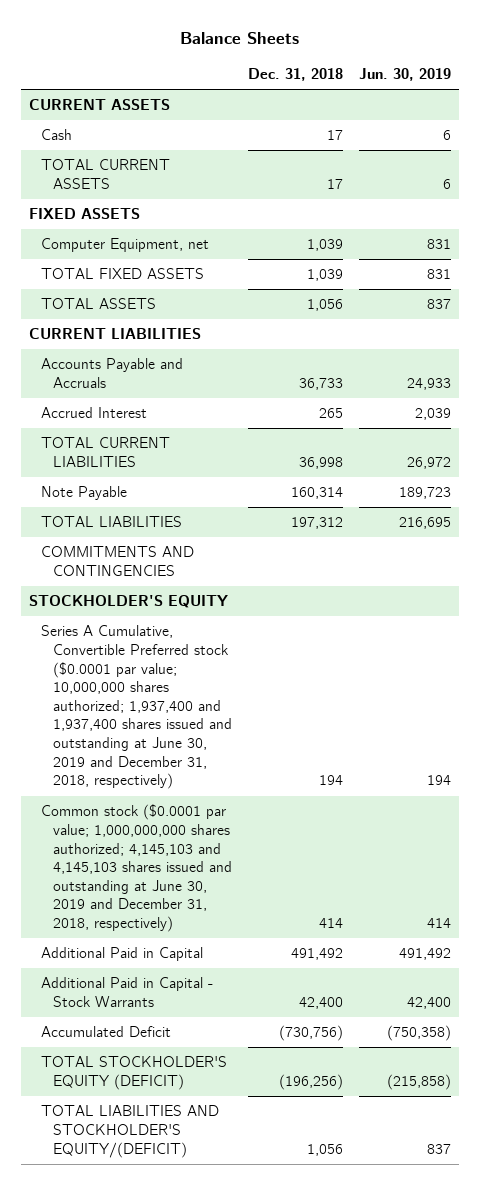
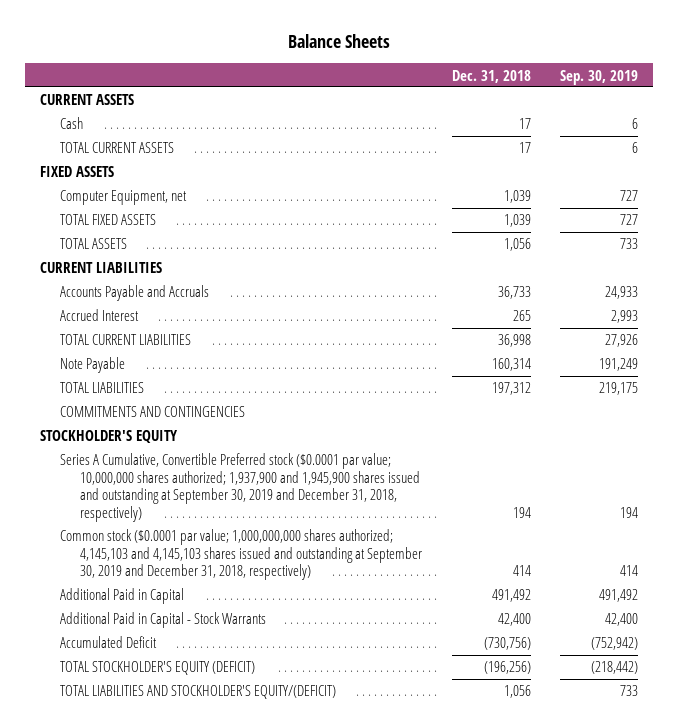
[358,68,451,82] Jun. 30, 2019 -> none
none -> [560,69,639,85] Sep. 30, 2019
[41,625,233,790] Series A Cumulative, Convertible Preferred stock ($0.0001 par value; 10,000,000 shares authorized; 1,937,400 and 1,937,400 shares issued and outstanding at June 30, 2019 and December 31, 2018, respectively) -> [59,453,421,523] Series A Cumulative, Convertible Preferred stock ($0.0001 par value; 10,000,000 shares authorized; 1,937,900 and 1,945,900 shares issued and outstanding at September 30, 2019 and December 31, 2018, respectively)
[41,804,233,933] Common stock ($0.0001 par value; 1,000,000,000 shares authorized; 4,145,103 and 4,145,103 shares issued and outstanding at June 30, 2019 and December 31, 2018, respectively) -> [59,529,423,581] Common stock ($0.0001 par value; 1,000,000,000 shares authorized; 4,145,103 and 4,145,103 shares issued and outstanding at September 30, 2019 and December 31, 2018, respectively)

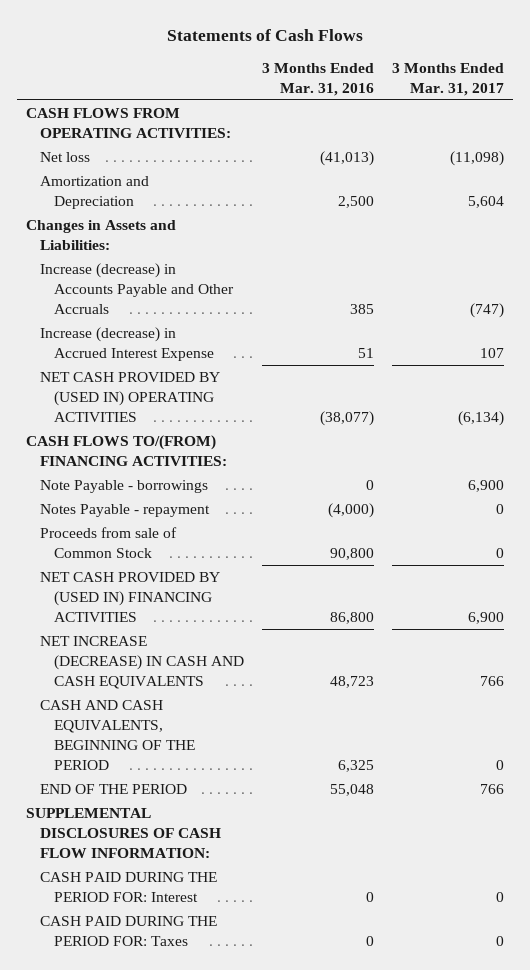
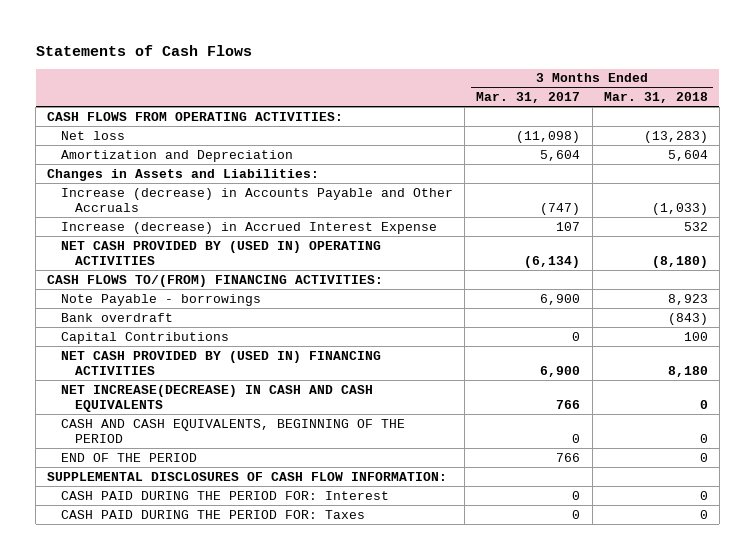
[262,62,375,96] 3 Months Ended Mar. 31, 2016 -> none
none -> [603,91,708,103] Mar. 31, 2018
[40,503,211,517] Notes Payable - repayment -> none
[40,526,178,558] Proceeds from sale of Common Stock -> none
none -> [61,312,174,322] Bank overdraft
none -> [61,331,230,344] Capital Contributions
[40,635,245,689] NET INCREASE (DECREASE) IN CASH AND CASH EQUIVALENTS -> [61,384,374,412] NET INCREASE(DECREASE) IN CASH AND CASH EQUIVALENTS

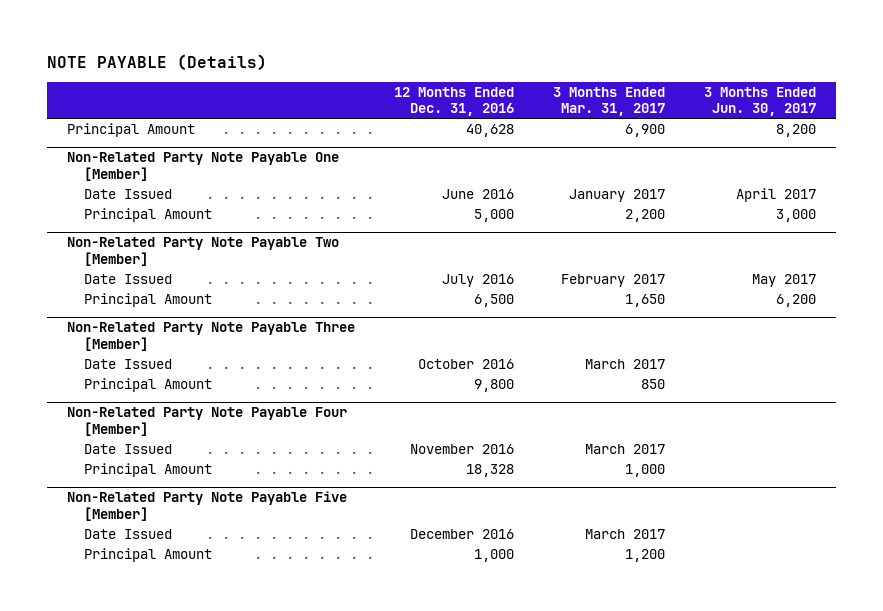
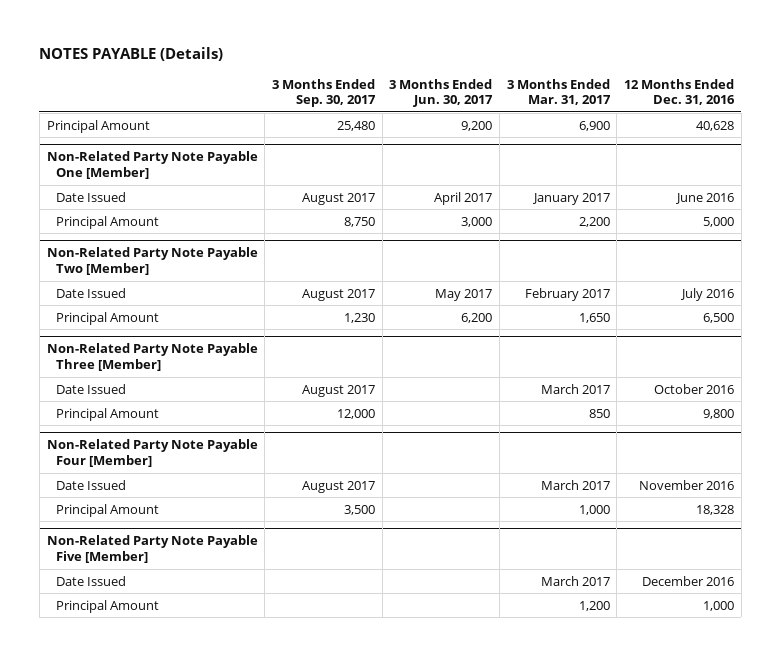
[47,54,268,71] NOTE PAYABLE (Details) -> [39,47,224,62] NOTES PAYABLE (Details)
none -> [271,78,376,108] 3 Months Ended Sep. 30, 2017
[776,124,817,138] 8,200 -> [461,120,493,131] 9,200

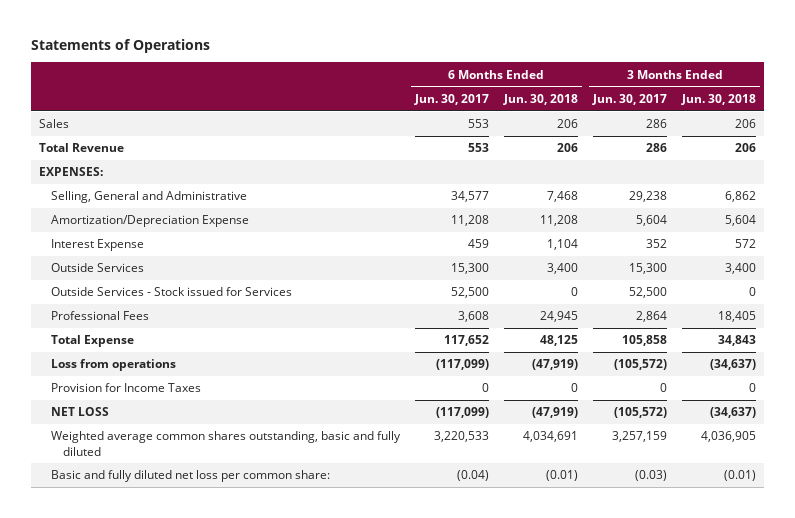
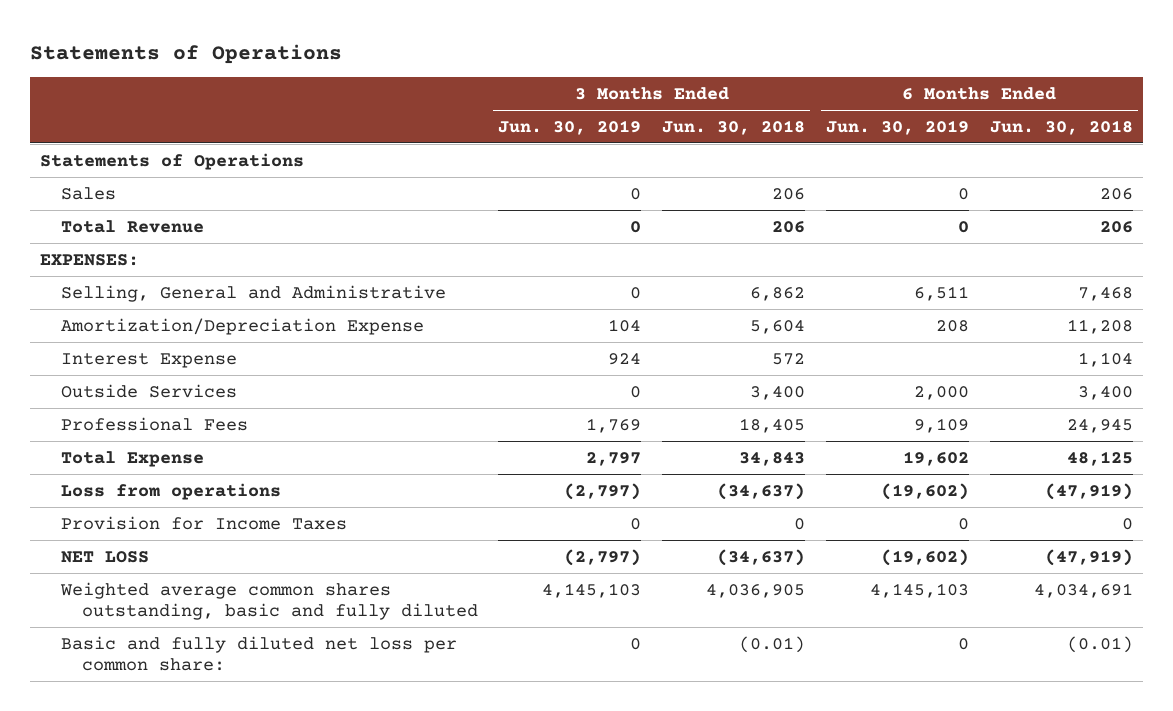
[413,94,489,106] Jun. 30, 2017 -> none
[592,94,668,106] Jun. 30, 2017 -> none
none -> [498,119,642,135] Jun. 30, 2019
none -> [825,119,969,135] Jun. 30, 2019
none -> [40,152,305,170] Statements of Operations
[50,287,292,297] Outside Services - Stock issued for Services -> none

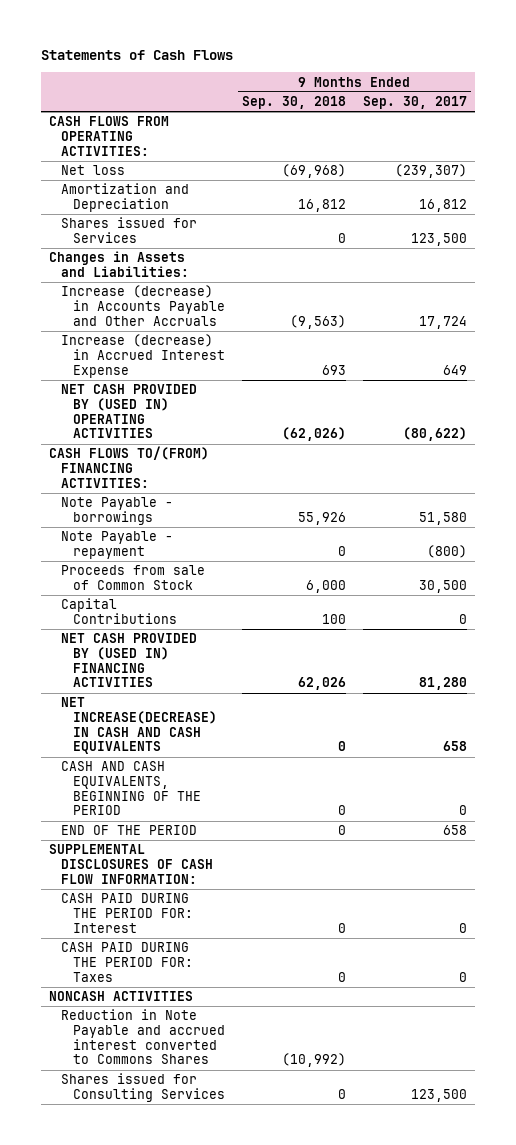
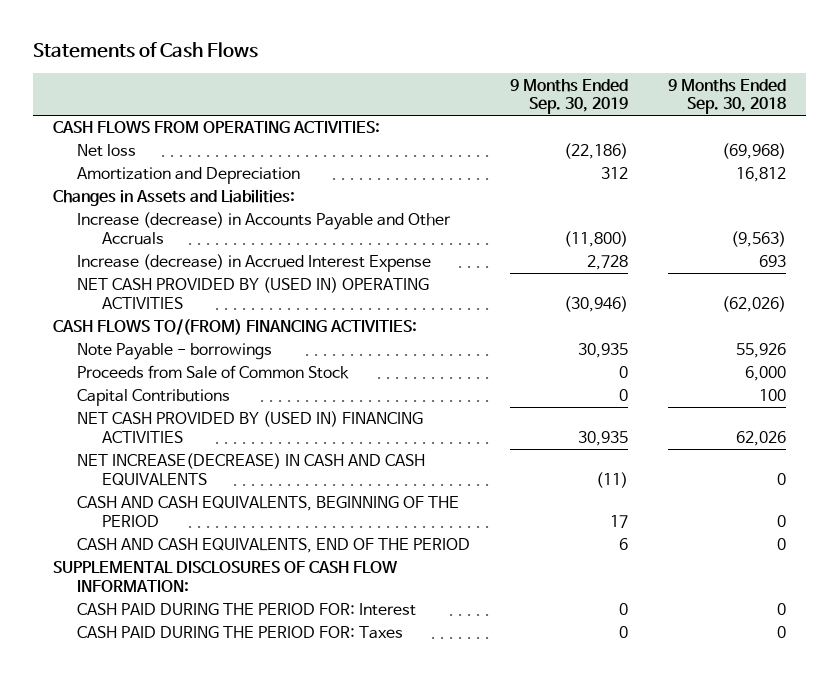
[362,96,467,110] Sep. 30, 2017 -> none
none -> [510,78,629,115] 9 Months Ended Sep. 30, 2019
[61,217,198,243] Shares issued for Services -> none
[61,531,174,559] Note Payable - repayment -> none
[61,565,206,590] Proceeds from sale of Common Stock -> [77,365,350,380] Proceeds from Sale of Common Stock
[61,825,198,836] END OF THE PERIOD -> [77,538,471,554] CASH AND CASH EQUIVALENTS, END OF THE PERIOD
[49,991,194,1002] NONCASH ACTIVITIES -> none
[61,1009,226,1065] Reduction in Note Payable and accrued interest converted to Commons Shares -> none
[61,1073,226,1102] Shares issued for Consulting Services -> none

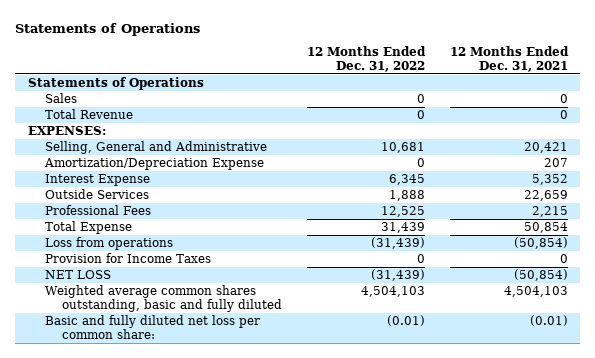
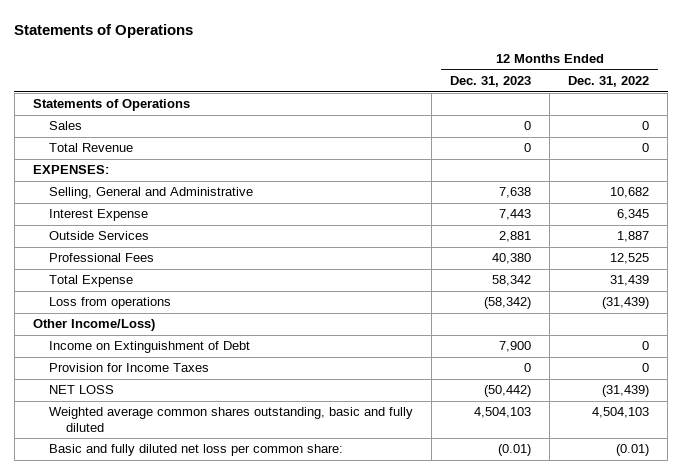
[449,46,569,72] 12 Months Ended Dec. 31, 2021 -> none
none -> [450,76,532,88] Dec. 31, 2023
[43,158,264,171] Amortization/Depreciation Expense -> none
[380,142,425,154] 10,681 -> [610,187,650,199] 10,682
[388,190,425,202] 1,888 -> [617,231,650,243] 1,887
none -> [32,319,155,332] Other Income/Loss)
none -> [49,341,251,354] Income on Extinguishment of Debt

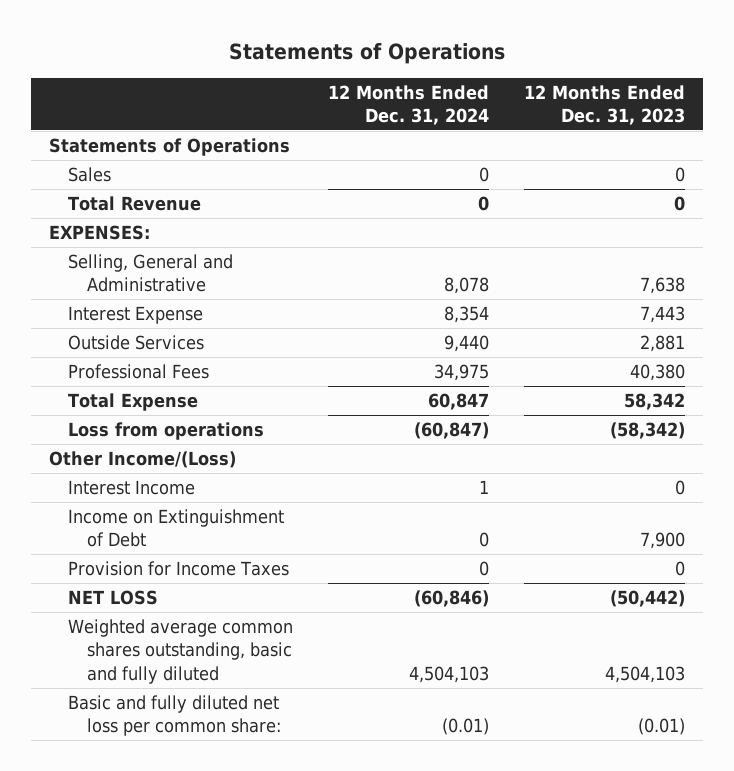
[568,76,650,88] Dec. 31, 2022 -> none
none -> [328,84,490,125] 12 Months Ended Dec. 31, 2024
[32,319,155,332] Other Income/Loss) -> [48,450,236,468] Other Income/(Loss)
none -> [67,479,195,495] Interest Income

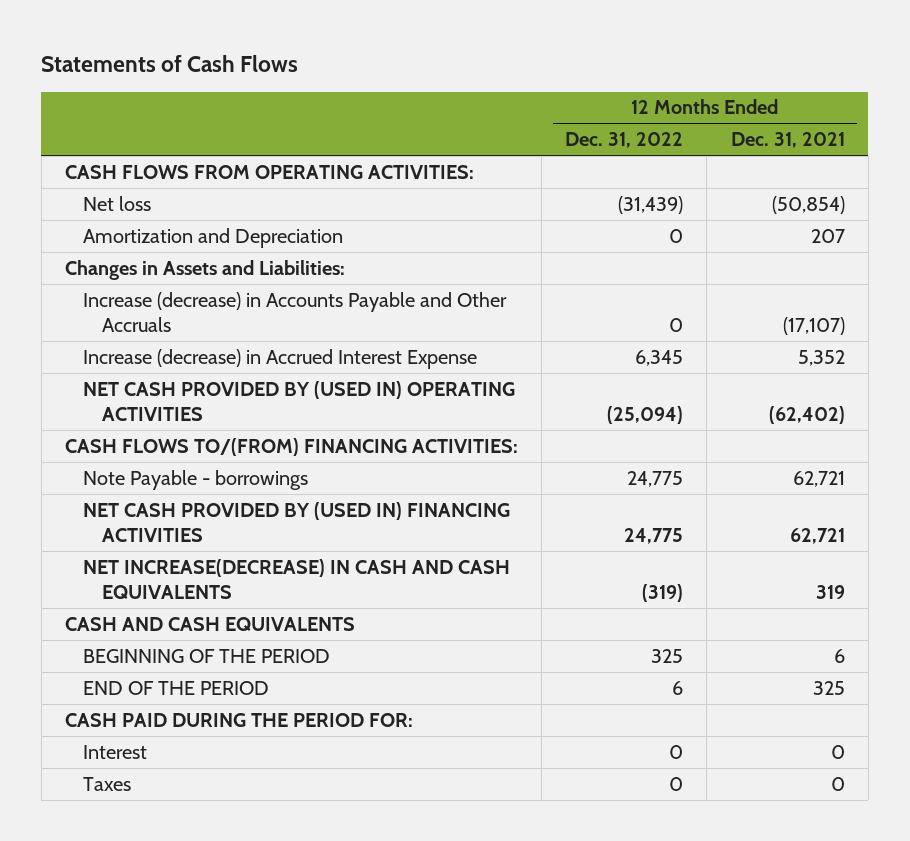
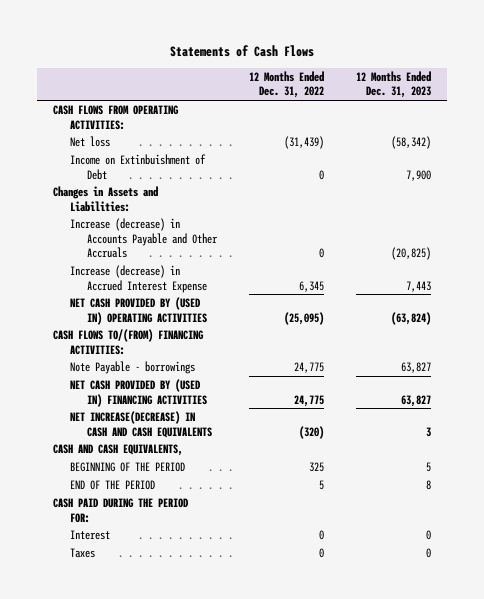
[730,132,845,149] Dec. 31, 2021 -> none
none -> [355,70,431,99] 12 Months Ended Dec. 31, 2023
[83,227,344,248] Amortization and Depreciation -> none
none -> [70,154,207,180] Income on Extinbuishment of Debt
[607,406,684,425] (25,094) -> [284,311,325,325] (25,095)
[642,584,684,603] (319) -> [299,425,325,439] (320)
[64,616,355,631] CASH AND CASH EQUIVALENTS -> [53,444,184,457] CASH AND CASH EQUIVALENTS,
[672,680,684,695] 6 -> [319,480,325,491] 5

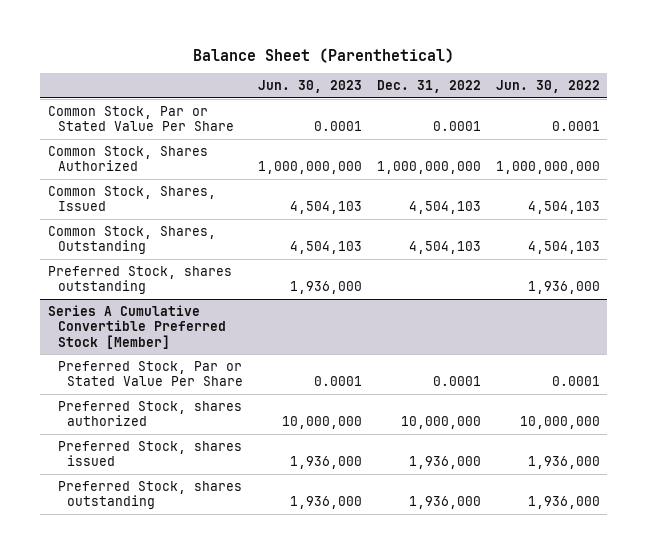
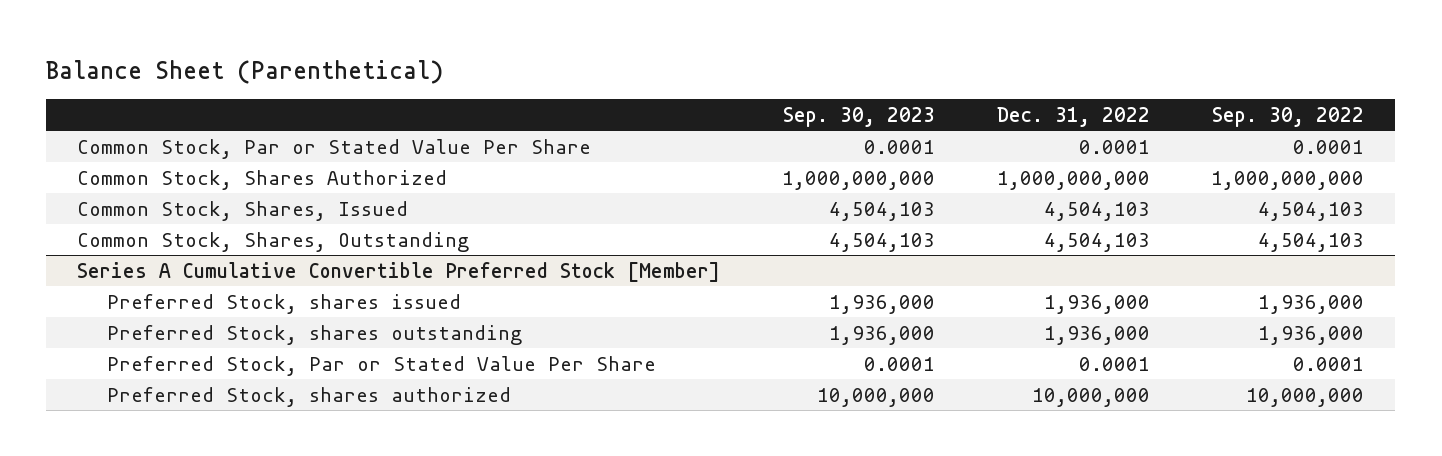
[258,80,363,94] Jun. 30, 2023 -> none
[495,80,600,94] Jun. 30, 2022 -> none
none -> [783,106,936,127] Sep. 30, 2023
none -> [1212,106,1365,127] Sep. 30, 2022
[47,265,232,295] Preferred Stock, shares outstanding -> none
[57,360,244,387] Preferred Stock, Par or Stated Value Per Share -> [106,355,656,376] Preferred Stock, Par or Stated Value Per Share
[57,400,242,427] Preferred Stock, shares authorized -> [106,386,511,407] Preferred Stock, shares authorized

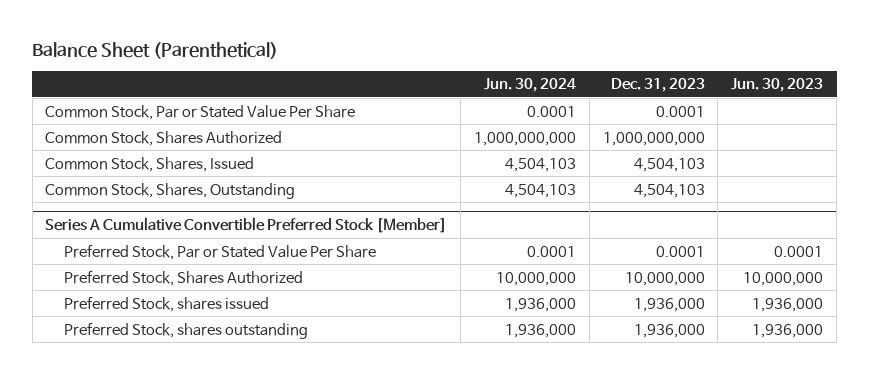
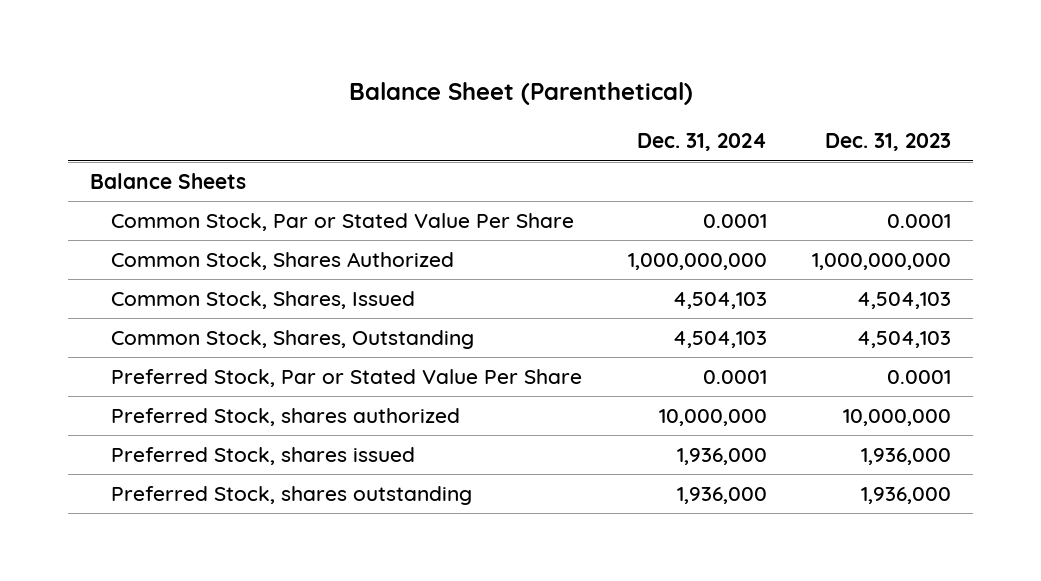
[484,78,577,93] Jun. 30, 2024 -> none
[731,78,824,93] Jun. 30, 2023 -> none
none -> [636,133,767,152] Dec. 31, 2024
none -> [90,173,247,190] Balance Sheets
[45,217,448,234] Series A Cumulative Convertible Preferred Stock [Member] -> none
[63,269,303,286] Preferred Stock, Shares Authorized -> [111,408,461,427] Preferred Stock, shares authorized

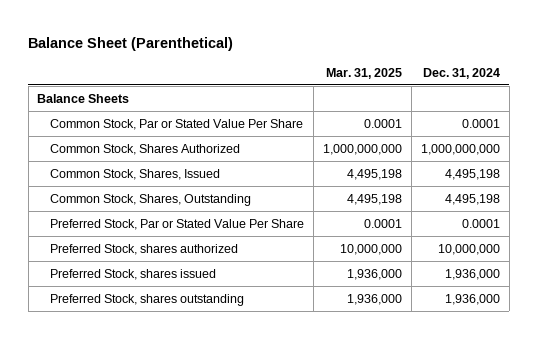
[824,133,951,152] Dec. 31, 2023 -> none
none -> [325,67,402,79] Mar. 31, 2025
[672,292,767,310] 4,504,103 -> [444,168,500,180] 4,495,198
[672,331,767,349] 4,504,103 -> [444,193,500,205] 4,495,198

